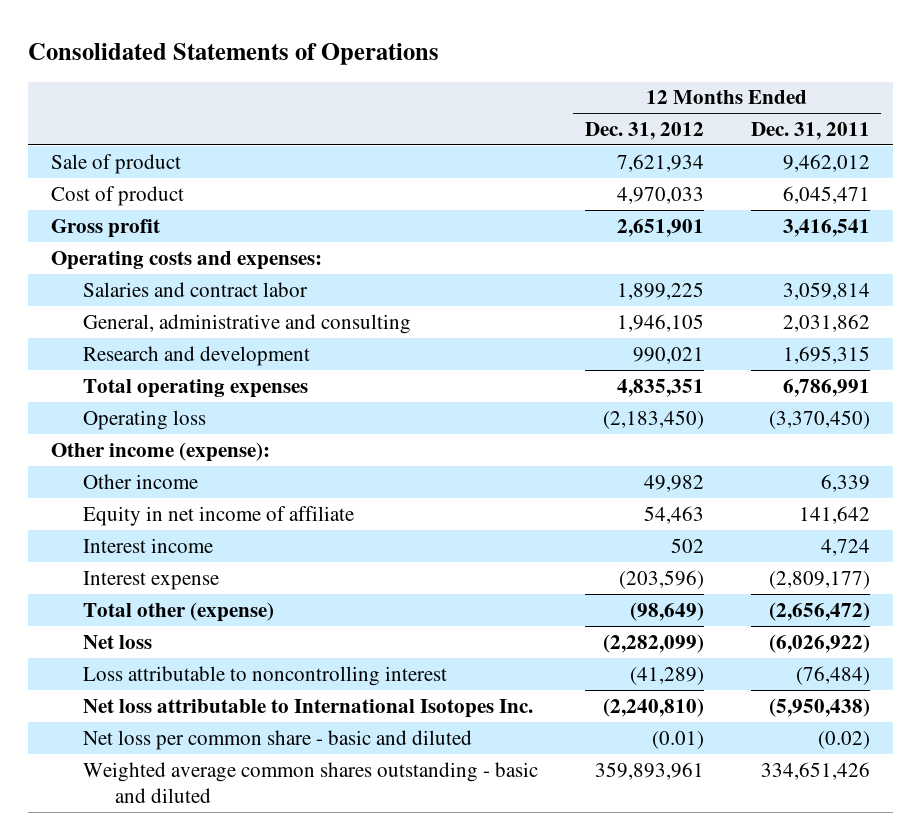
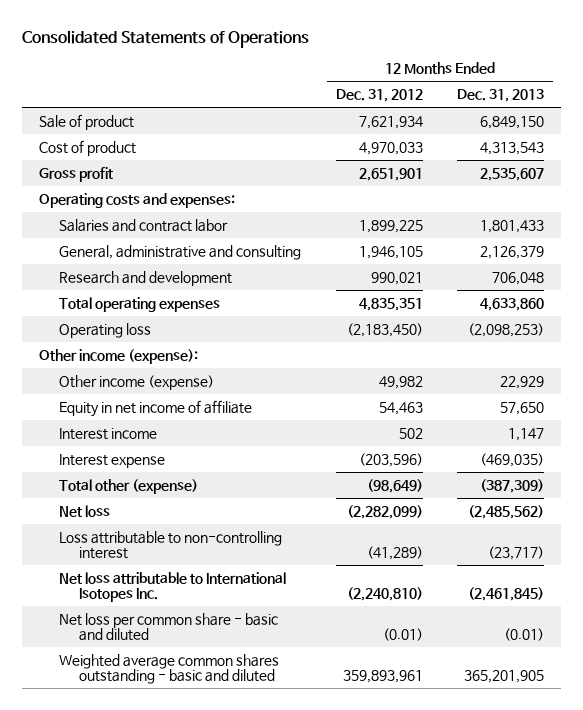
[750,122,870,141] Dec. 31, 2011 -> none
none -> [457,89,545,103] Dec. 31, 2013
[83,473,199,489] Other income -> [59,374,215,390] Other income (expense)
[83,665,448,686] Loss attributable to noncontrolling interest -> [59,530,283,560] Loss attributable to non-controlling interest

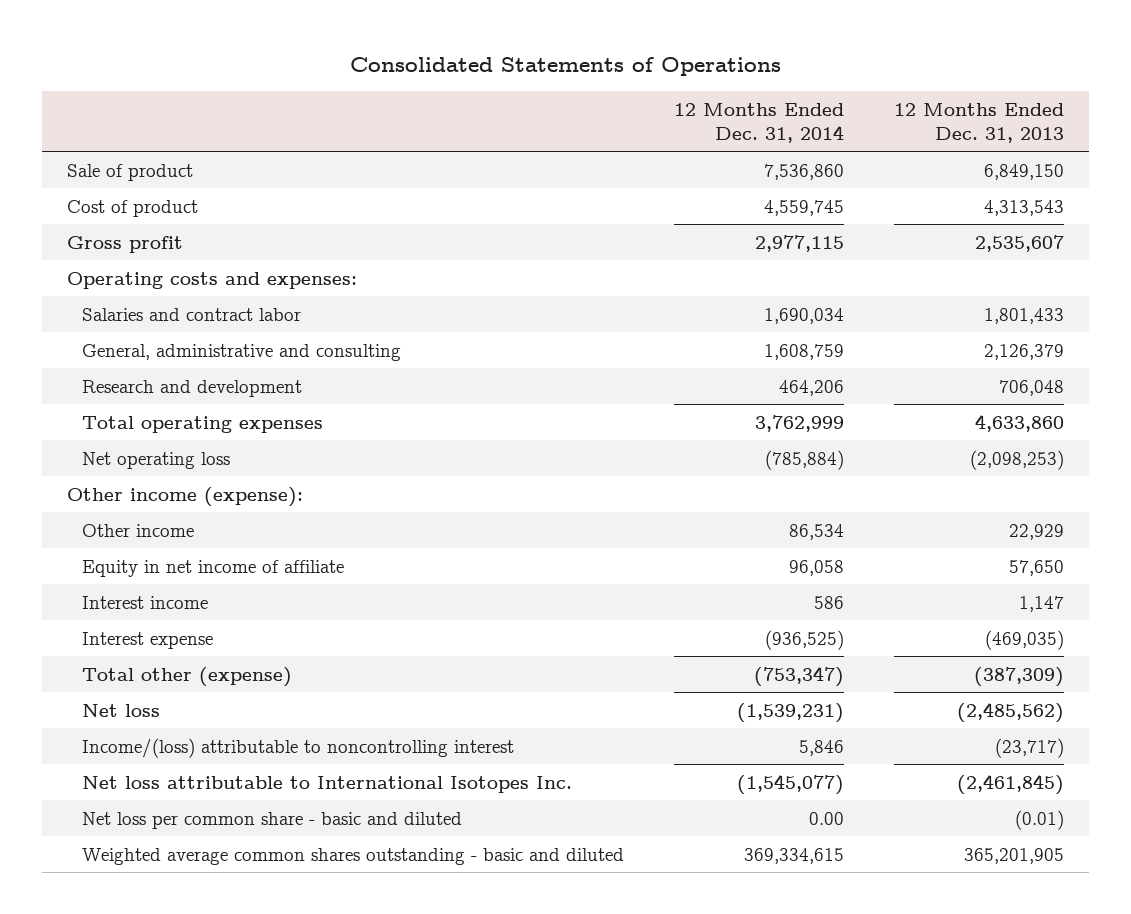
[335,89,423,103] Dec. 31, 2012 -> none
none -> [673,102,844,143] 12 Months Ended Dec. 31, 2014
[59,322,152,338] Operating loss -> [81,451,230,469] Net operating loss
[59,374,215,390] Other income (expense) -> [81,523,194,537] Other income
[59,530,283,560] Loss attributable to non-controlling interest -> [81,737,514,758] Income/(loss) attributable to noncontrolling interest

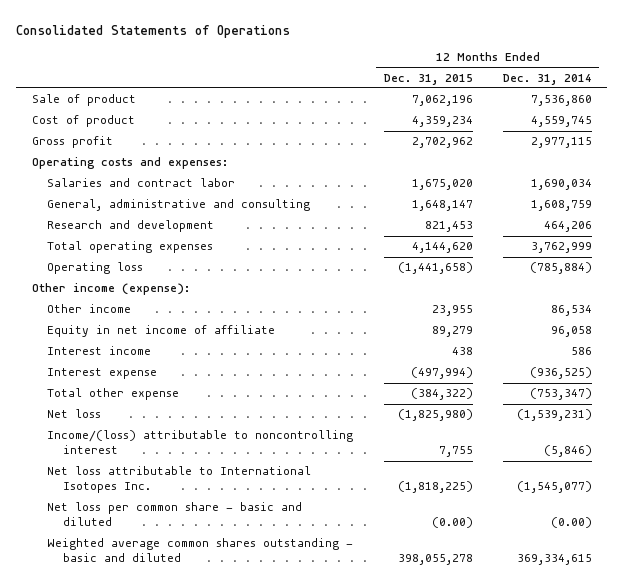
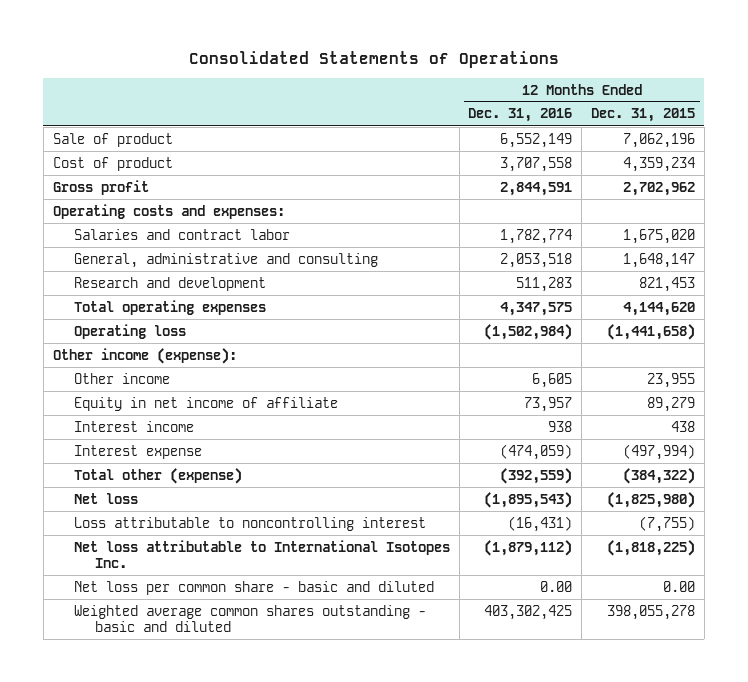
[502,73,592,85] Dec. 31, 2014 -> none
none -> [468,108,573,123] Dec. 31, 2016
[47,388,180,401] Total other expense -> [73,467,242,484] Total other (expense)
[47,430,354,455] Income/(loss) attributable to noncontrolling interest -> [73,516,426,531] Loss attributable to noncontrolling interest
[438,446,473,458] 7,755 -> [639,515,696,532] (7,755)
[431,517,473,529] (0.00) -> [663,580,696,592] 0.00

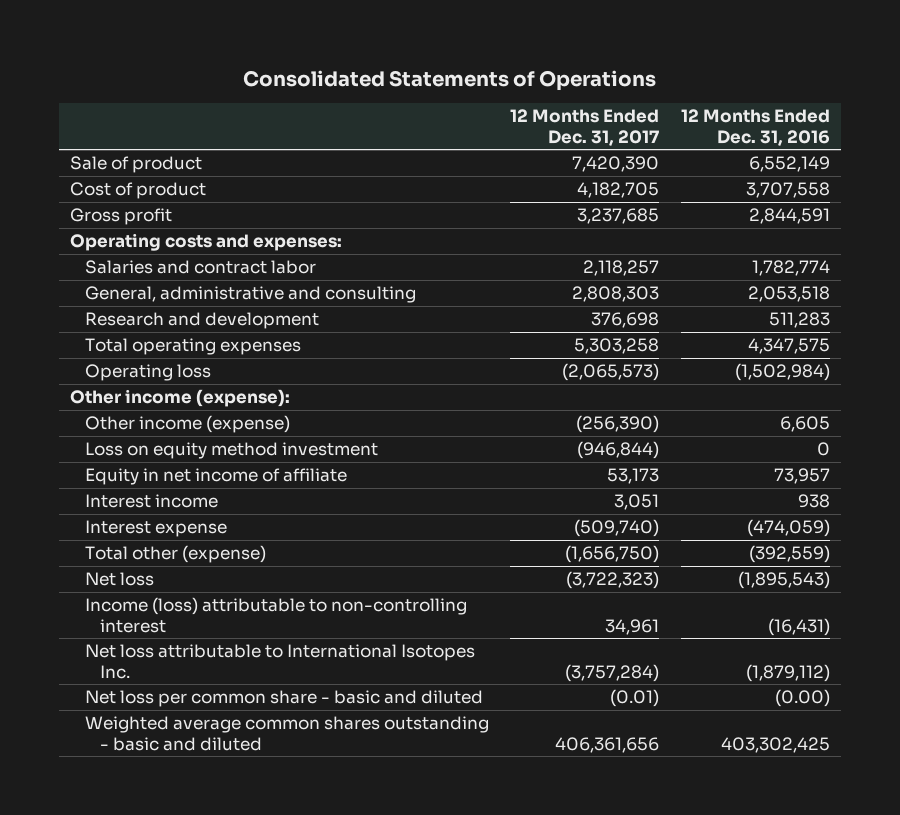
[591,108,696,123] Dec. 31, 2015 -> none
none -> [510,108,660,146] 12 Months Ended Dec. 31, 2017
[73,372,170,384] Other income -> [84,415,290,434] Other income (expense)
none -> [84,442,378,460] Loss on equity method investment
[73,516,426,531] Loss attributable to noncontrolling interest -> [84,597,467,633] Income (loss) attributable to non-controlling interest
[540,580,573,592] 0.00 -> [774,689,830,708] (0.00)

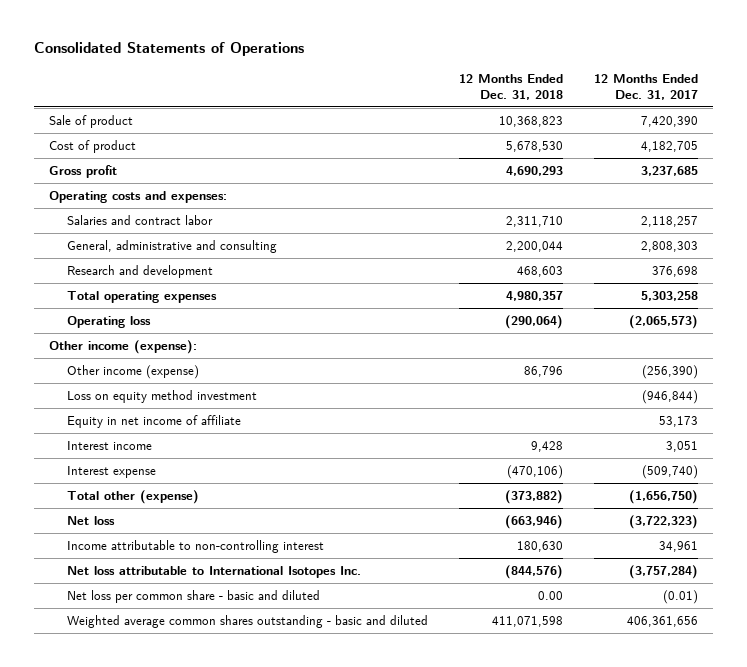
[680,108,830,146] 12 Months Ended Dec. 31, 2016 -> none
none -> [458,74,563,100] 12 Months Ended Dec. 31, 2018
[84,597,467,633] Income (loss) attributable to non-controlling interest -> [67,540,325,554] Income attributable to non-controlling interest

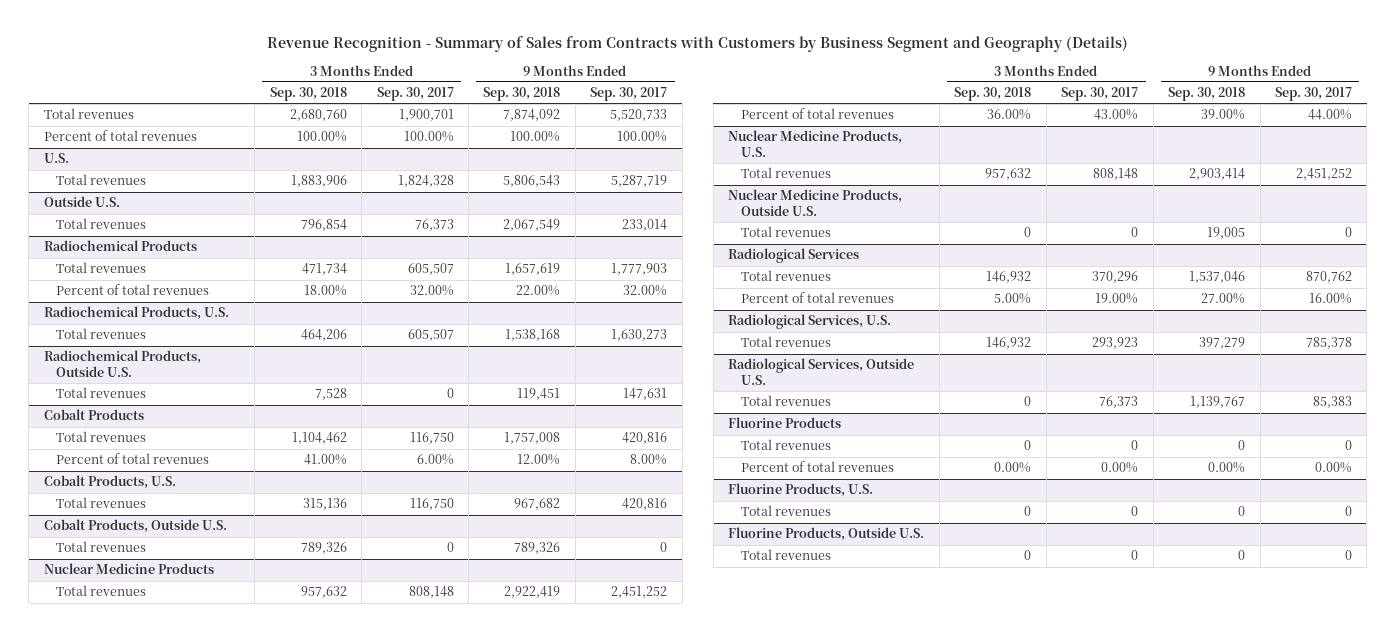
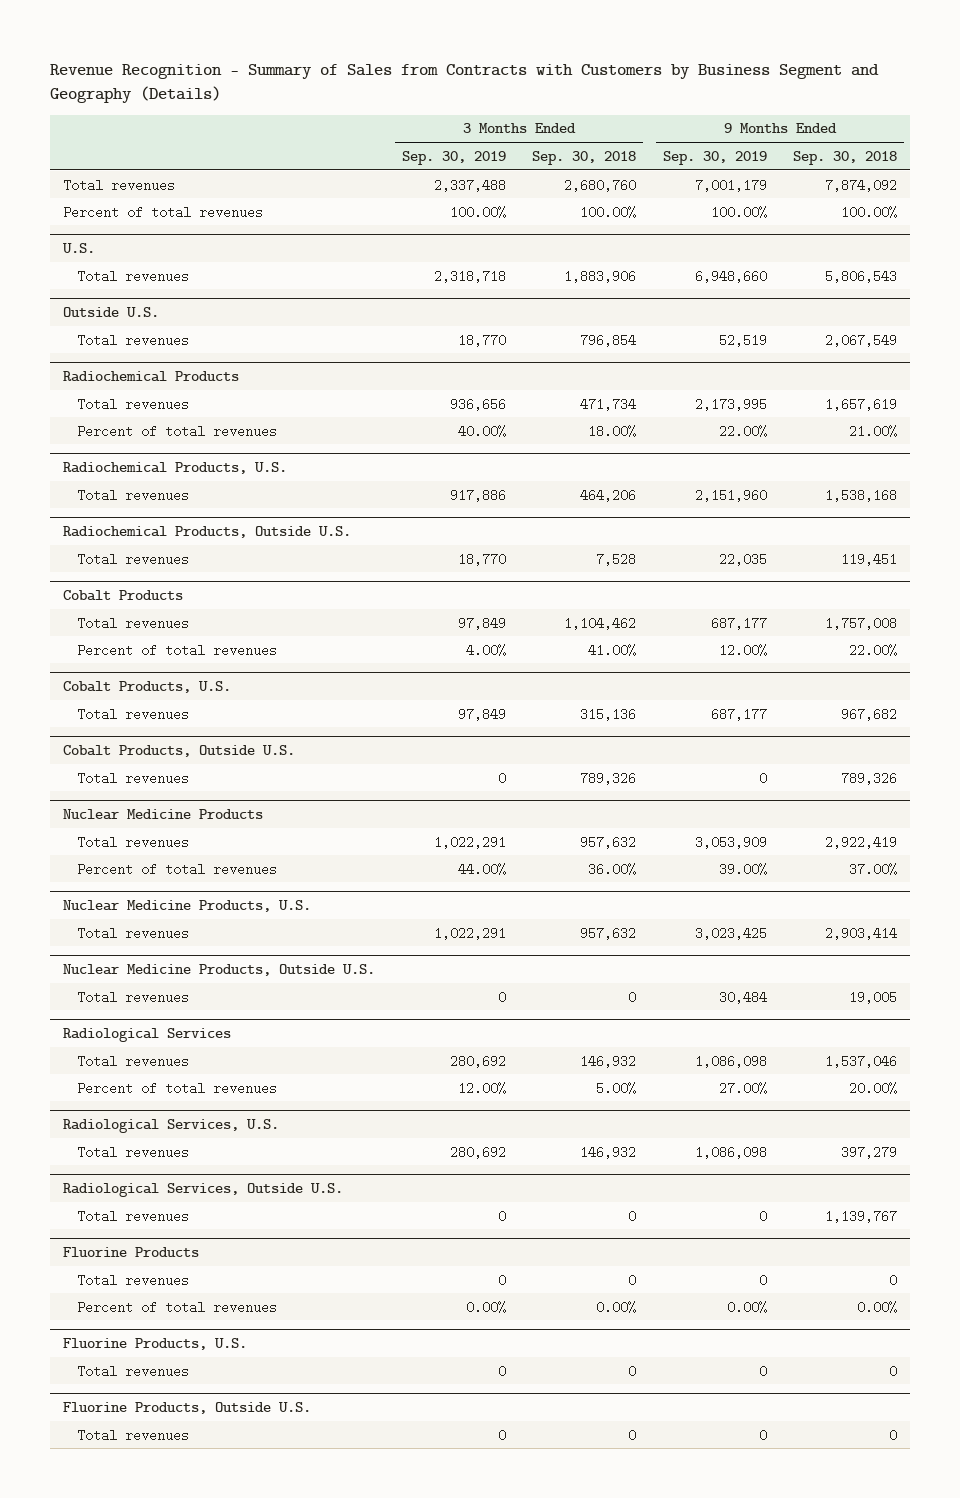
[376,87,454,102] Sep. 30, 2017 -> none
[590,87,668,102] Sep. 30, 2017 -> none
none -> [401,150,506,165] Sep. 30, 2019
none -> [662,150,767,165] Sep. 30, 2019
[516,285,561,297] 22.00% -> [849,424,898,438] 21.00%
[517,454,561,466] 12.00% -> [849,643,898,657] 22.00%
[1201,109,1246,121] 39.00% -> [849,862,898,876] 37.00%
[1201,293,1246,305] 27.00% -> [849,1081,898,1095] 20.00%

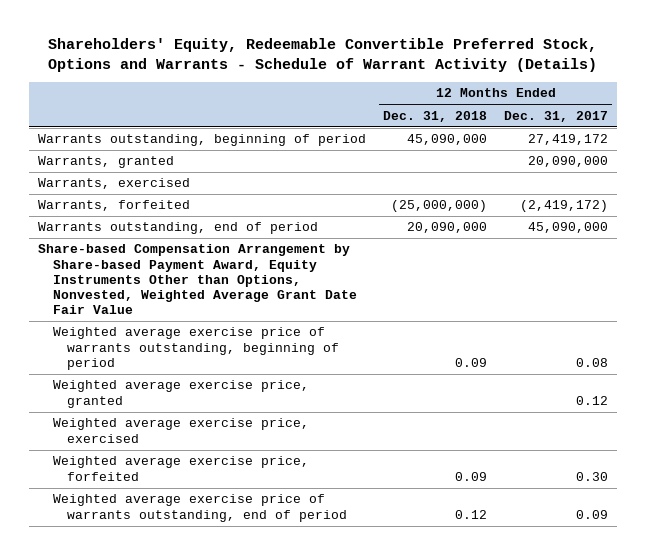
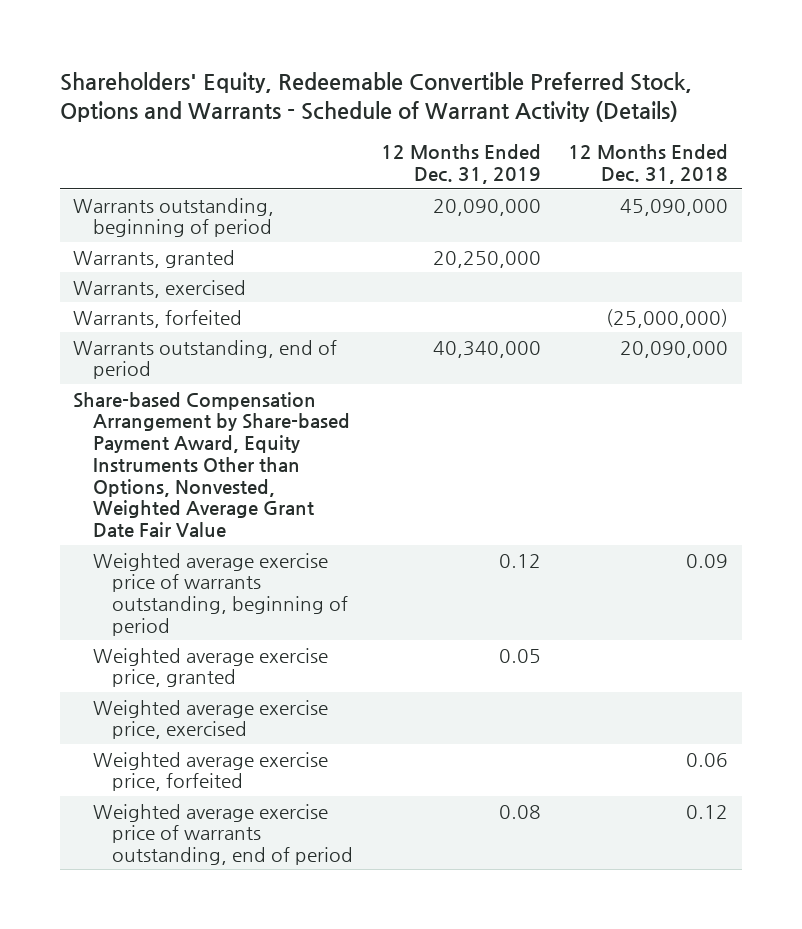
[504,110,609,122] Dec. 31, 2017 -> none
none -> [380,144,541,185] 12 Months Ended Dec. 31, 2019
[454,471,487,481] 0.09 -> [686,752,729,767] 0.06

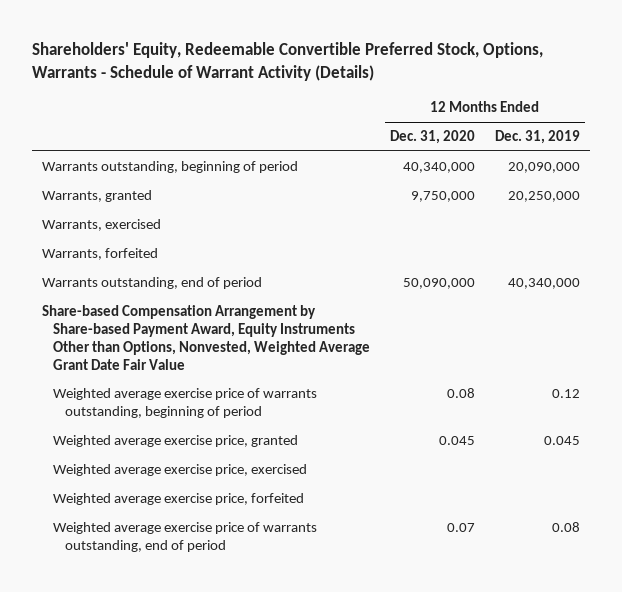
[59,71,692,123] Shareholders' Equity, Redeemable Convertible Preferred Stock, Options and Warrants - Schedule of Warrant Activity (Details) -> [32,42,544,82] Shareholders' Equity, Redeemable Convertible Preferred Stock, Options, Warrants - Schedule of Warrant Activity (Details)
[568,144,729,185] 12 Months Ended Dec. 31, 2018 -> none
none -> [390,130,476,145] Dec. 31, 2020
[498,648,541,663] 0.05 -> [543,436,580,446] 0.045

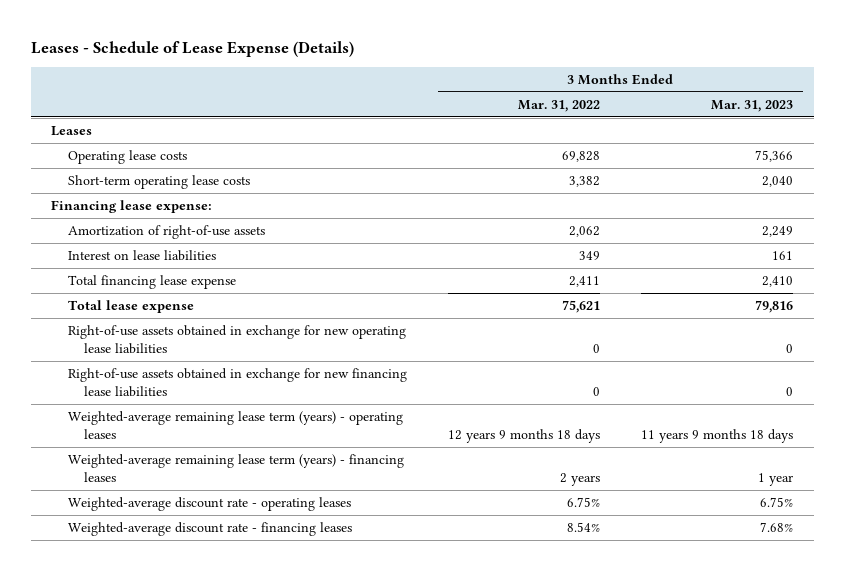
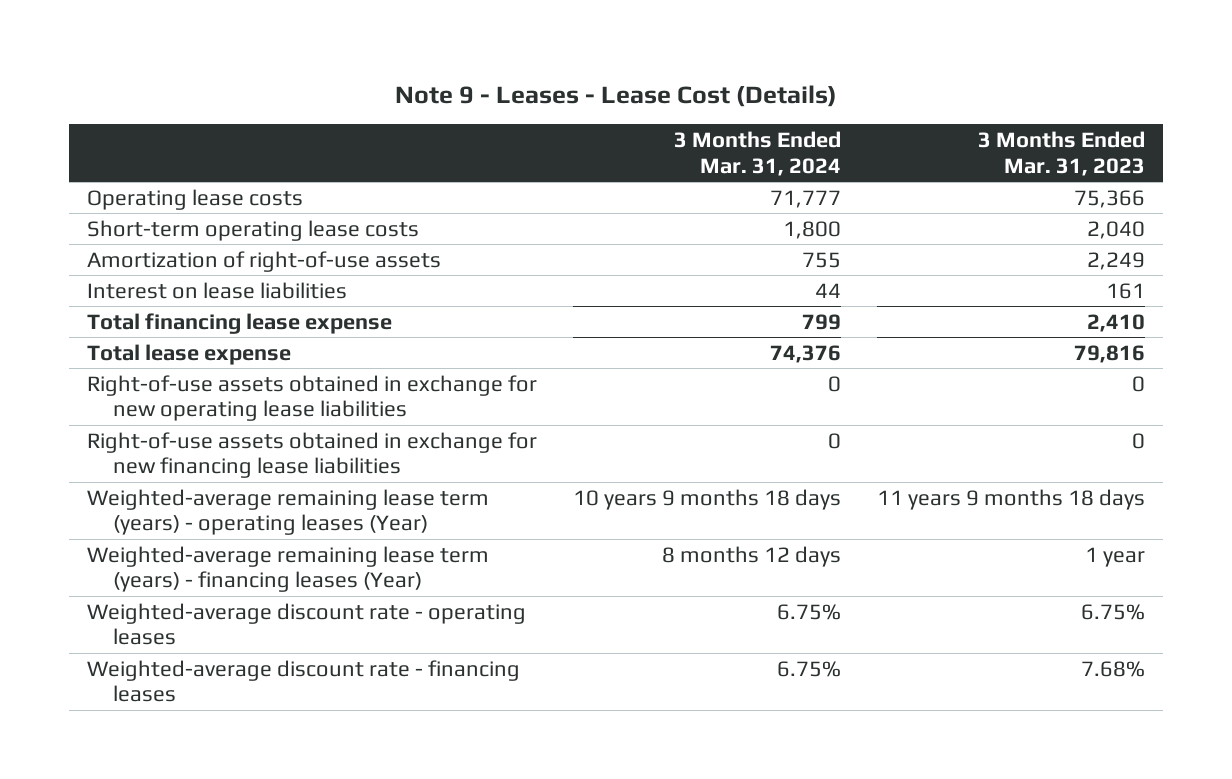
[30,40,354,57] Leases - Schedule of Lease Expense (Details) -> [394,84,837,107] Note 9 - Leases - Lease Cost (Details)
[517,99,600,112] Mar. 31, 2022 -> none
none -> [673,131,841,176] 3 Months Ended Mar. 31, 2024
[51,126,93,137] Leases -> none
[51,200,213,214] Financing lease expense: -> none
[67,411,403,439] Weighted-average remaining lease term (years) - operating leases -> [86,488,489,536] Weighted-average remaining lease term (years) - operating leases (Year)
[67,454,404,482] Weighted-average remaining lease term (years) - financing leases -> [86,545,489,593] Weighted-average remaining lease term (years) - financing leases (Year)

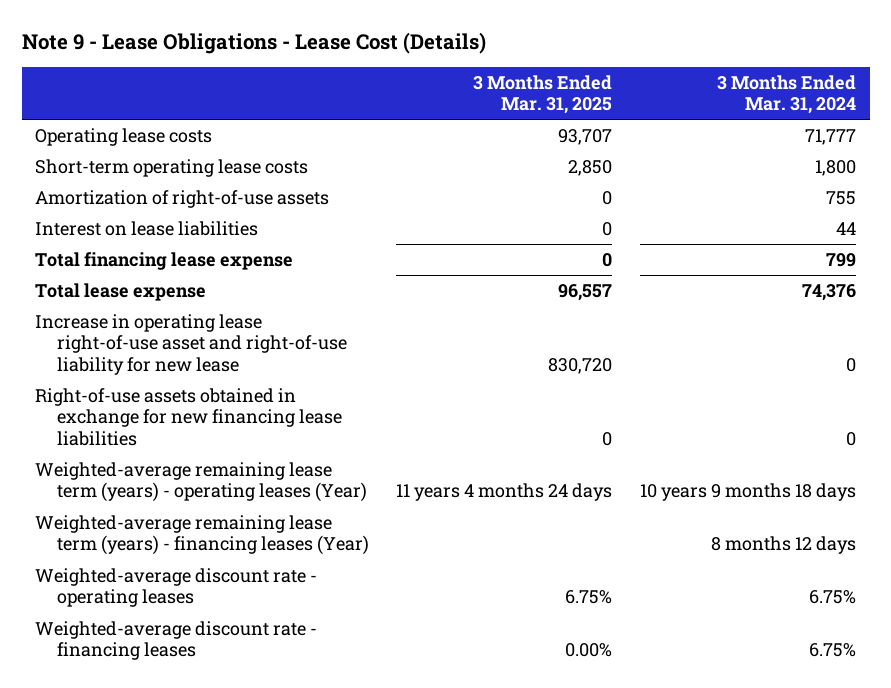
[394,84,837,107] Note 9 - Leases - Lease Cost (Details) -> [21,32,486,55] Note 9 - Lease Obligations - Lease Cost (Details)
[977,131,1145,176] 3 Months Ended Mar. 31, 2023 -> none
none -> [473,74,613,115] 3 Months Ended Mar. 31, 2025
[86,374,537,422] Right-of-use assets obtained in exchange for new operating lease liabilities -> [35,313,347,375] Increase in operating lease right-of-use asset and right-of-use liability for new lease

